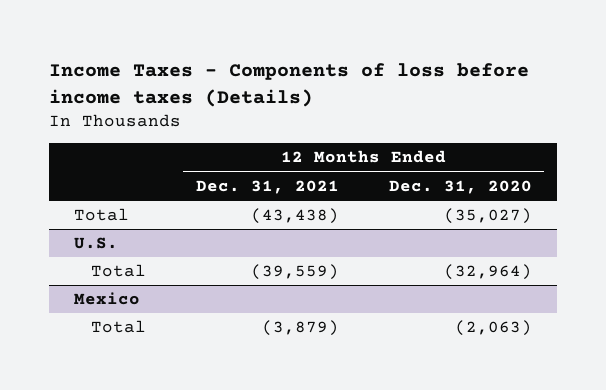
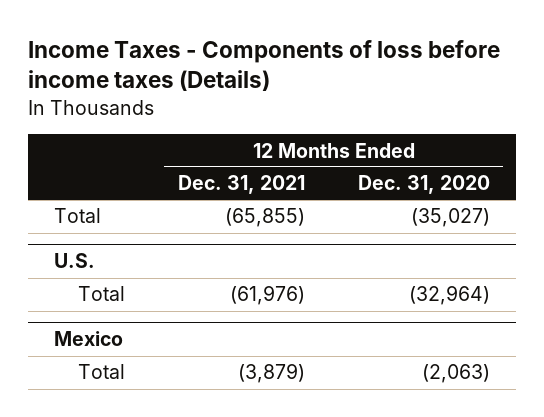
[250,208,339,225] (43,438) -> [224,208,305,228] (65,855)
[250,264,339,281] (39,559) -> [229,285,305,306] (61,976)

